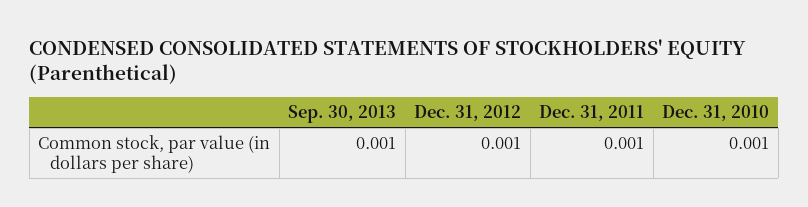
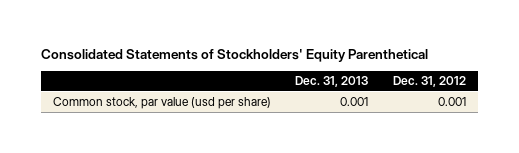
[29,38,747,85] CONDENSED CONSOLIDATED STATEMENTS OF STOCKHOLDERS' EQUITY (Parenthetical) -> [40,49,428,63] Consolidated Statements of Stockholders' Equity Parenthetical
[288,104,397,123] Sep. 30, 2013 -> none
[539,104,645,121] Dec. 31, 2011 -> none
[662,104,770,121] Dec. 31, 2010 -> none
none -> [295,76,369,88] Dec. 31, 2013
[38,135,271,173] Common stock, par value (in dollars per share) -> [52,97,271,110] Common stock, par value (usd per share)

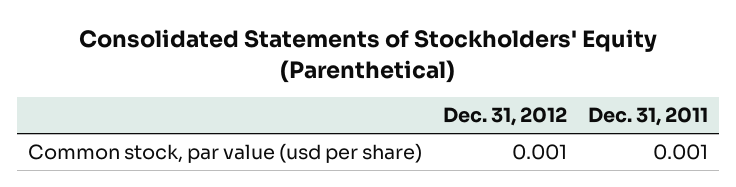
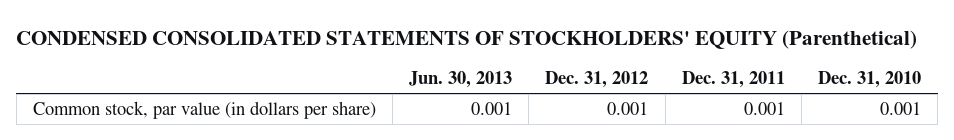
[79,29,658,83] Consolidated Statements of Stockholders' Equity (Parenthetical) -> [16,29,918,49] CONDENSED CONSOLIDATED STATEMENTS OF STOCKHOLDERS' EQUITY (Parenthetical)
none -> [409,71,513,89] Jun. 30, 2013
none -> [817,71,921,89] Dec. 31, 2010
[27,143,422,164] Common stock, par value (usd per share) -> [32,101,376,120] Common stock, par value (in dollars per share)

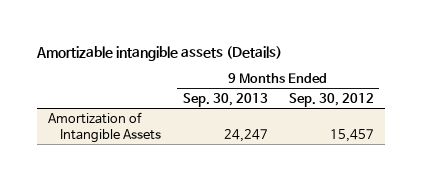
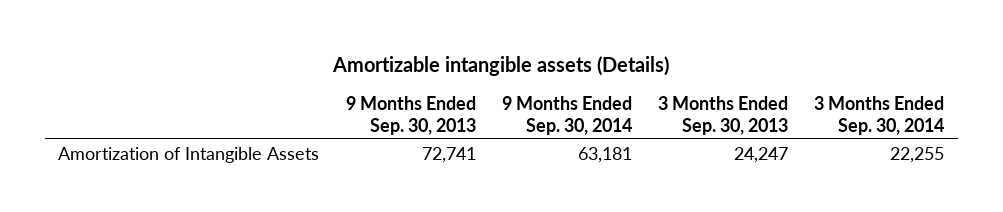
[288,92,374,107] Sep. 30, 2012 -> none
none -> [501,95,632,135] 9 Months Ended Sep. 30, 2014
none -> [658,95,789,135] 3 Months Ended Sep. 30, 2013
none -> [814,95,945,135] 3 Months Ended Sep. 30, 2014
[223,129,268,143] 24,247 -> [421,146,476,163] 72,741

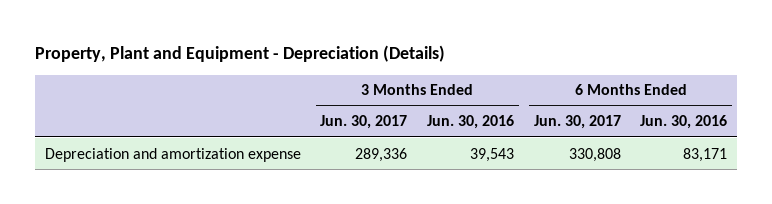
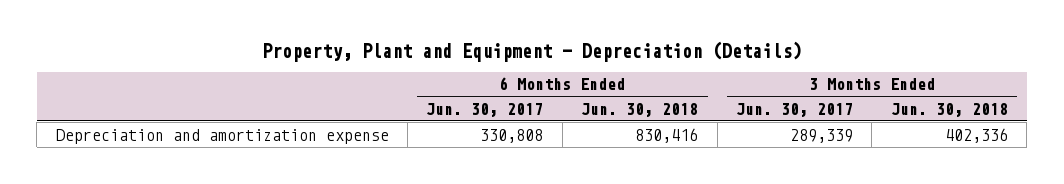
[427,115,515,130] Jun. 30, 2016 -> none
[640,115,728,130] Jun. 30, 2016 -> none
none -> [581,102,699,117] Jun. 30, 2018
none -> [890,102,1008,117] Jun. 30, 2018
[355,147,408,162] 289,336 -> [790,128,854,143] 289,339

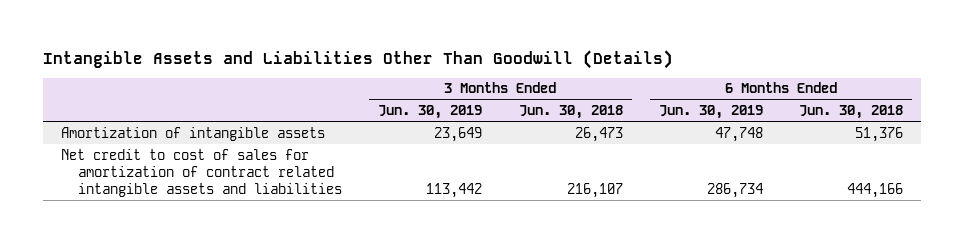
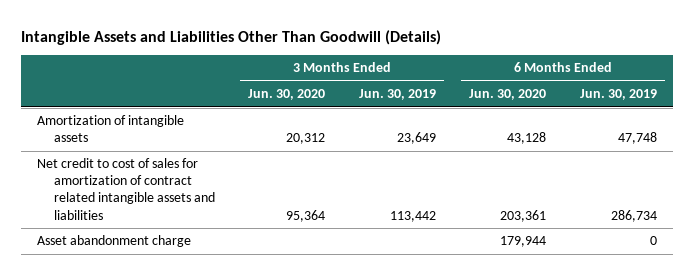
[518,105,623,120] Jun. 30, 2018 -> none
[798,105,903,120] Jun. 30, 2018 -> none
none -> [248,89,326,101] Jun. 30, 2020
none -> [469,89,547,101] Jun. 30, 2020
none -> [37,235,192,248] Asset abandonment charge

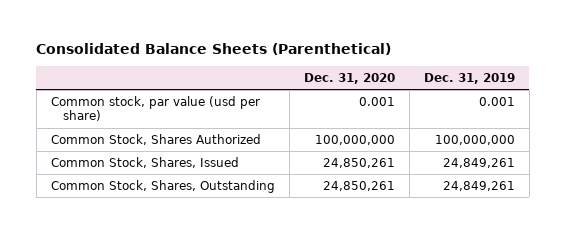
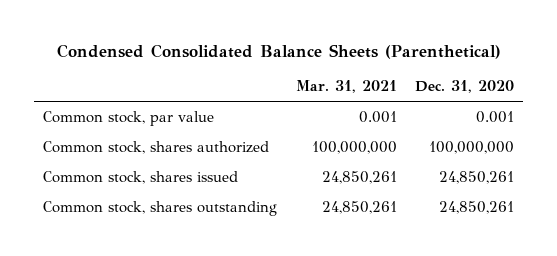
[36,43,392,56] Consolidated Balance Sheets (Parenthetical) -> [56,43,501,59] Condensed Consolidated Balance Sheets (Parenthetical)
[423,72,515,84] Dec. 31, 2019 -> none
none -> [295,80,397,94] Mar. 31, 2021
[50,95,260,122] Common stock, par value (usd per share) -> [42,111,214,127] Common stock, par value
[50,133,261,145] Common Stock, Shares Authorized -> [42,141,269,155] Common stock, shares authorized
[50,156,239,168] Common Stock, Shares, Issued -> [42,171,238,185] Common stock, shares issued
[50,179,275,193] Common Stock, Shares, Outstanding -> [42,201,277,217] Common stock, shares outstanding

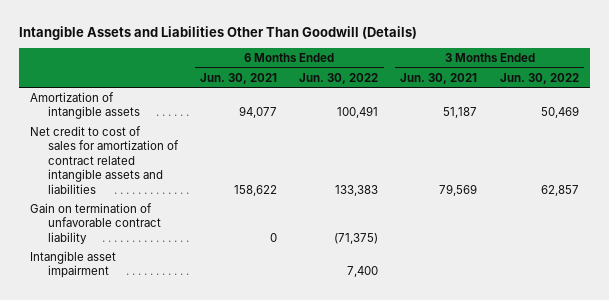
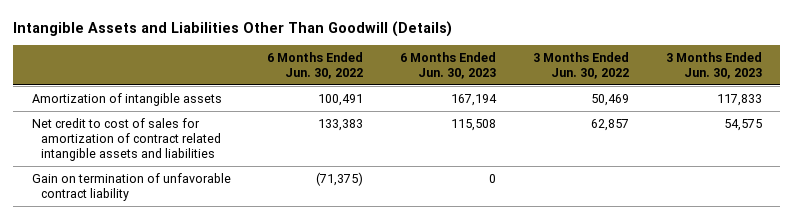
[200,72,278,84] Jun. 30, 2021 -> none
[400,72,478,84] Jun. 30, 2021 -> none
none -> [400,51,497,79] 6 Months Ended Jun. 30, 2023
none -> [665,51,762,79] 3 Months Ended Jun. 30, 2023
[30,250,117,279] Intangible asset impairment -> none

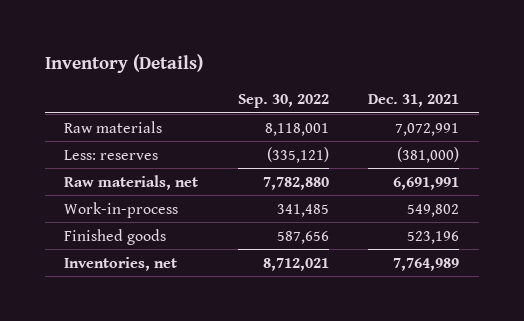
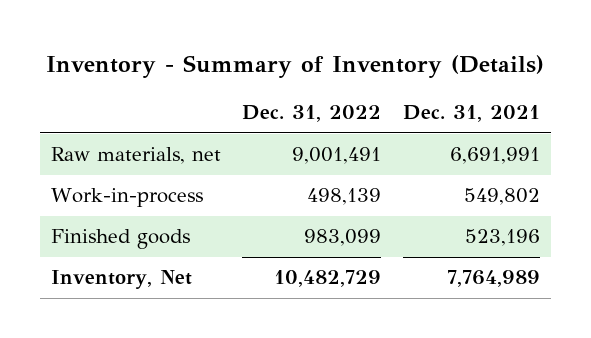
[44,54,203,74] Inventory (Details) -> [46,54,545,78] Inventory - Summary of Inventory (Details)
[237,93,329,108] Sep. 30, 2022 -> none
none -> [242,105,382,123] Dec. 31, 2022
[64,120,163,133] Raw materials -> none
[64,149,159,160] Less: reserves -> none
[64,256,178,271] Inventories, net -> [50,270,192,290] Inventory, Net

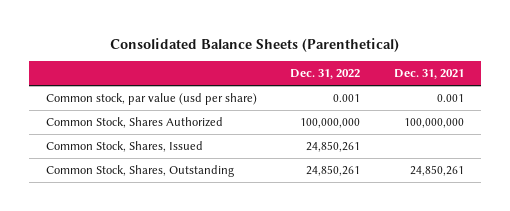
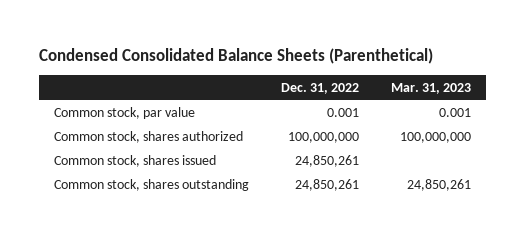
[109,37,399,52] Consolidated Balance Sheets (Parenthetical) -> [38,47,433,64] Condensed Consolidated Balance Sheets (Parenthetical)
[393,69,464,80] Dec. 31, 2021 -> none
none -> [390,82,471,94] Mar. 31, 2023
[45,93,257,106] Common stock, par value (usd per share) -> [54,106,196,119] Common stock, par value
[45,117,223,129] Common Stock, Shares Authorized -> [54,130,244,143] Common stock, shares authorized
[45,141,203,153] Common Stock, Shares, Issued -> [54,154,217,167] Common stock, shares issued
[45,165,234,178] Common Stock, Shares, Outstanding -> [54,178,250,191] Common stock, shares outstanding

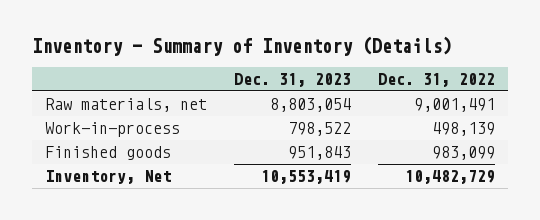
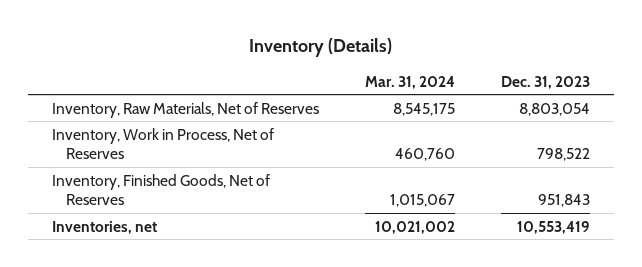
[31,35,452,56] Inventory - Summary of Inventory (Details) -> [248,38,392,58] Inventory (Details)
[377,72,495,87] Dec. 31, 2022 -> none
none -> [364,75,455,89] Mar. 31, 2024
[45,98,208,113] Raw materials, net -> [51,101,319,118] Inventory, Raw Materials, Net of Reserves
[45,122,181,138] Work-in-process -> [51,127,274,160] Inventory, Work in Process, Net of Reserves
[45,146,172,161] Finished goods -> [51,173,270,206] Inventory, Finished Goods, Net of Reserves
[45,170,172,185] Inventory, Net -> [51,220,157,234] Inventories, net

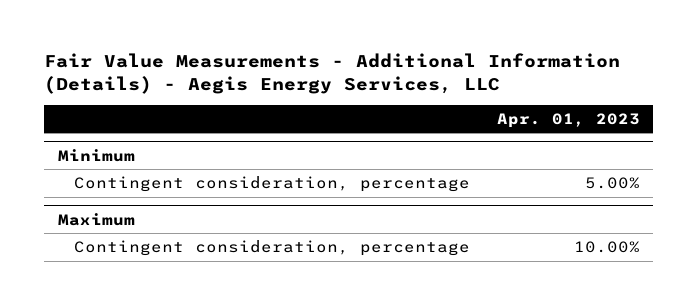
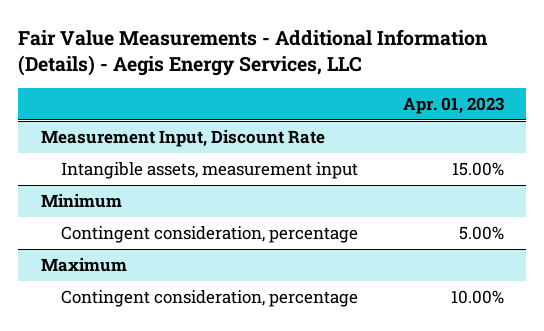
none -> [40,129,325,147] Measurement Input, Discount Rate
none -> [60,161,358,179] Intangible assets, measurement input

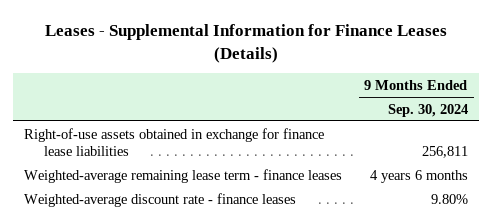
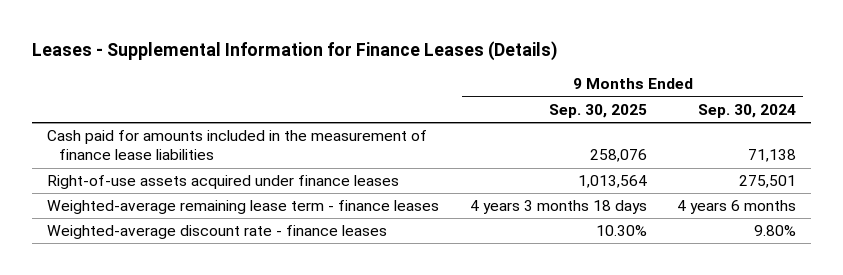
none -> [548,103,647,118] Sep. 30, 2025
none -> [47,130,428,161] Cash paid for amounts included in the measurement of finance lease liabilities
[24,127,325,156] Right-of-use assets obtained in exchange for finance lease liabilities -> [47,175,400,190] Right-of-use assets acquired under finance leases
[421,145,468,158] 256,811 -> [738,175,796,189] 275,501

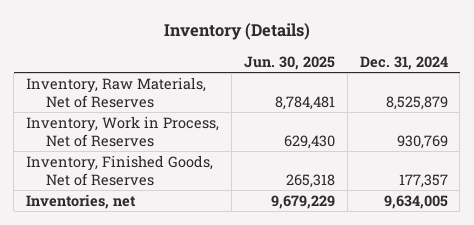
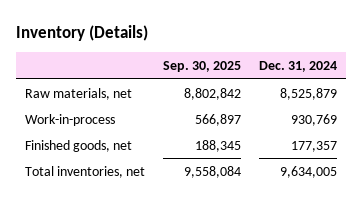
[243,55,335,70] Jun. 30, 2025 -> none
none -> [162,61,241,73] Sep. 30, 2025
[26,76,207,108] Inventory, Raw Materials, Net of Reserves -> [24,87,132,100] Raw materials, net
[26,115,220,147] Inventory, Work in Process, Net of Reserves -> [24,113,115,126] Work-in-process
[26,154,214,186] Inventory, Finished Goods, Net of Reserves -> [24,139,132,152] Finished goods, net
[26,193,137,209] Inventories, net -> [24,165,145,178] Total inventories, net

